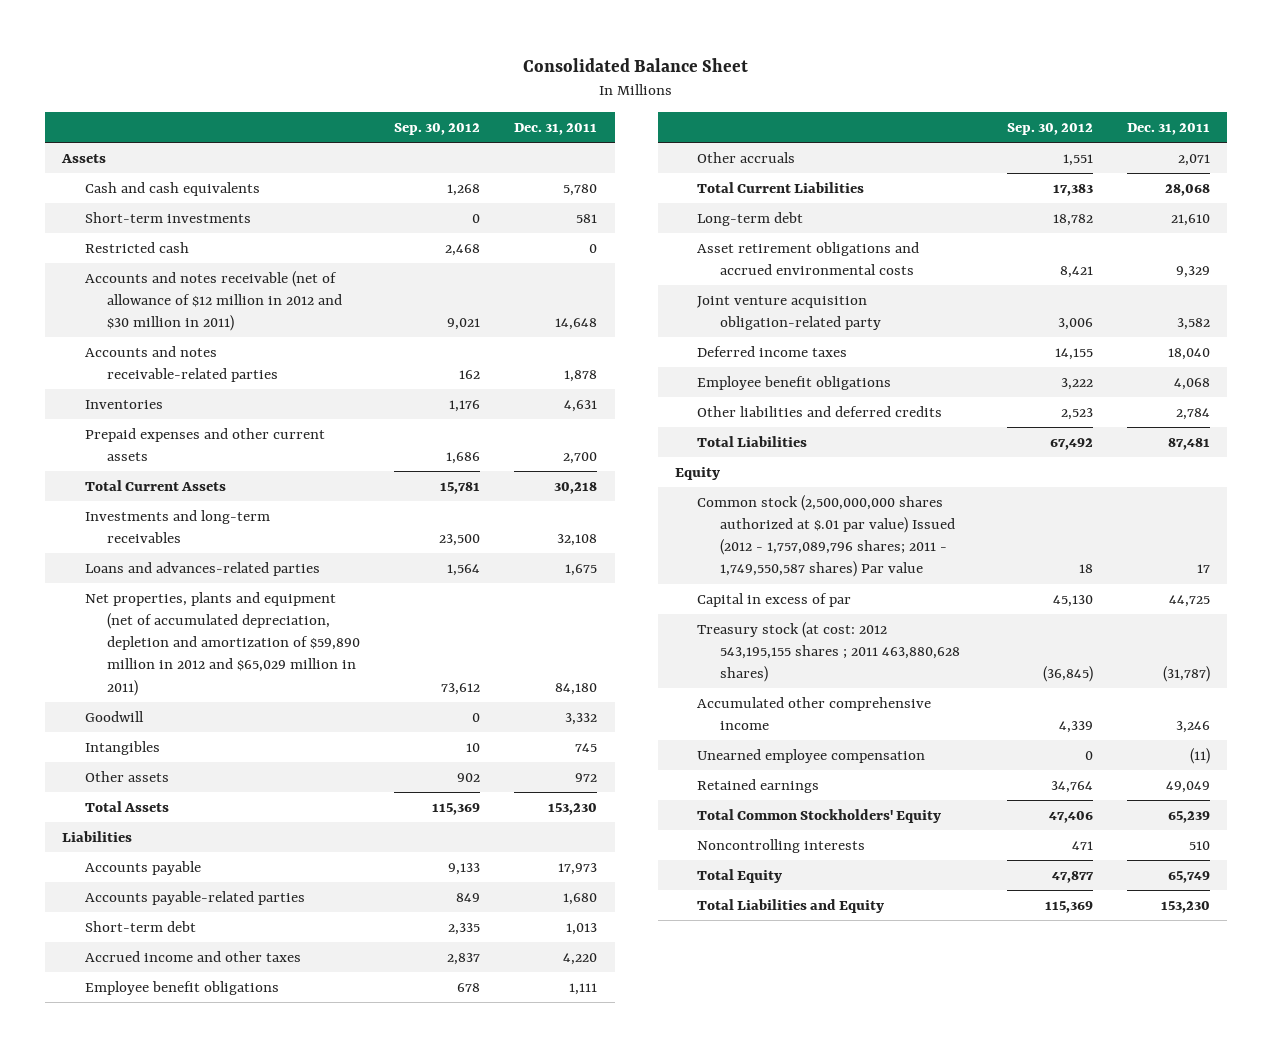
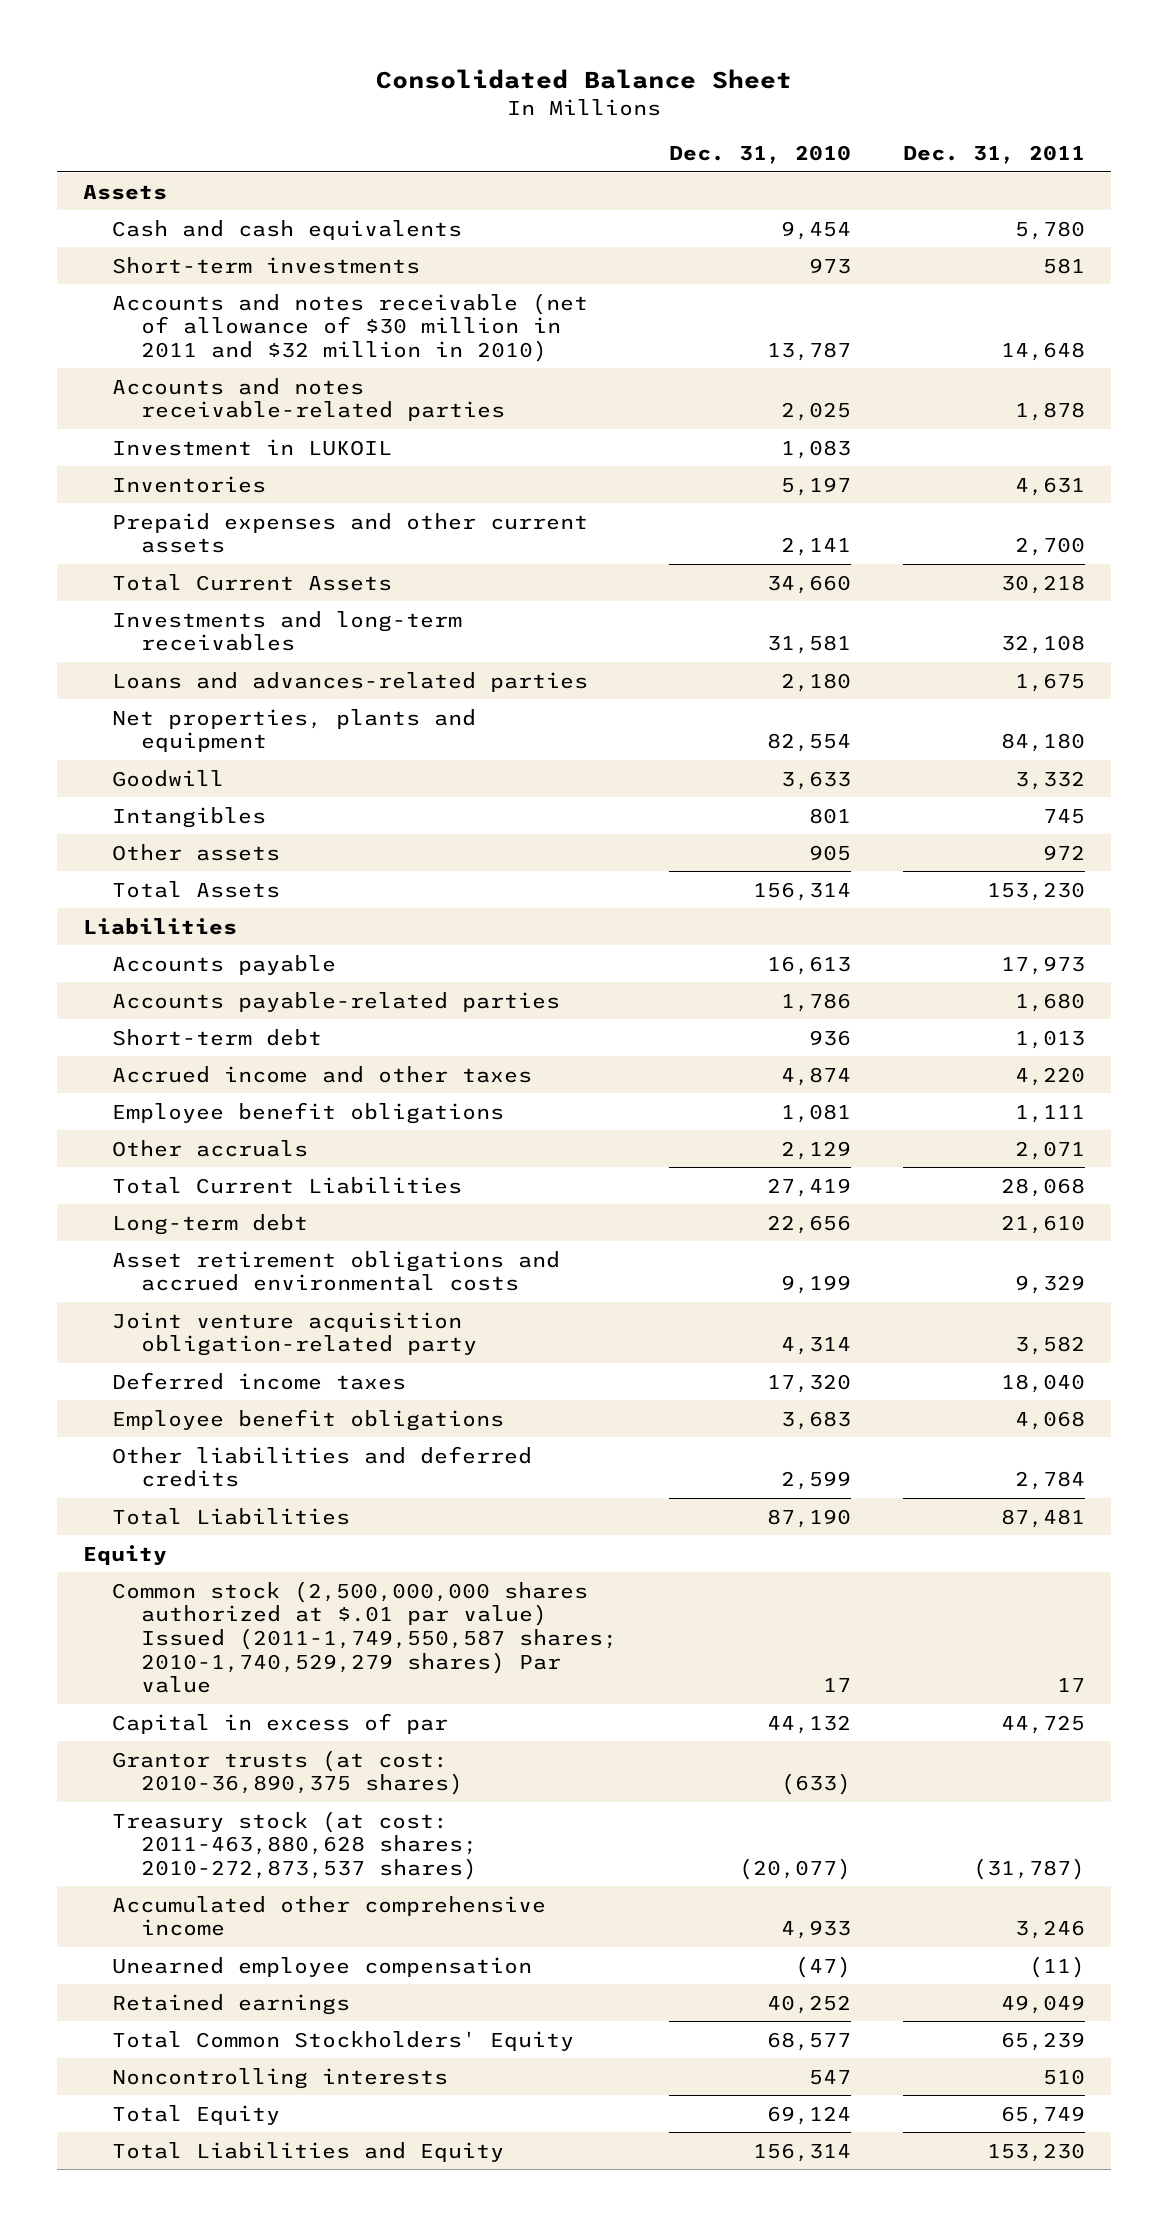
[394,123,481,136] Sep. 30, 2012 -> none
none -> [668,145,851,165] Dec. 31, 2010
[84,241,189,253] Restricted cash -> none
[84,270,343,332] Accounts and notes receivable (net of allowance of $12 million in 2012 and $30 million in 2011) -> [111,292,588,362] Accounts and notes receivable (net of allowance of $30 million in 2011 and $32 million in 2010)
none -> [111,438,392,456] Investment in LUKOIL
[84,591,361,696] Net properties, plants and equipment (net of accumulated depreciation, depletion and amortization of $59,890 million in 2012 and $65,029 million in 2011) -> [111,708,476,753] Net properties, plants and equipment
[697,494,955,578] Common stock (2,500,000,000 shares authorized at $.01 par value) Issued (2012 - 1,757,089,796 shares; 2011 - 1,749,550,587 shares) Par value -> [111,1580,618,1694] Common stock (2,500,000,000 shares authorized at $.01 par value) Issued (2011-1,749,550,587 shares; 2010-1,740,529,279 shares) Par value
none -> [111,1749,464,1796] Grantor trusts (at cost: 2010-36,890,375 shares)
[697,621,960,683] Treasury stock (at cost: 2012 543,195,155 shares ; 2011 463,880,628 shares) -> [111,1810,478,1880] Treasury stock (at cost: 2011-463,880,628 shares; 2010-272,873,537 shares)

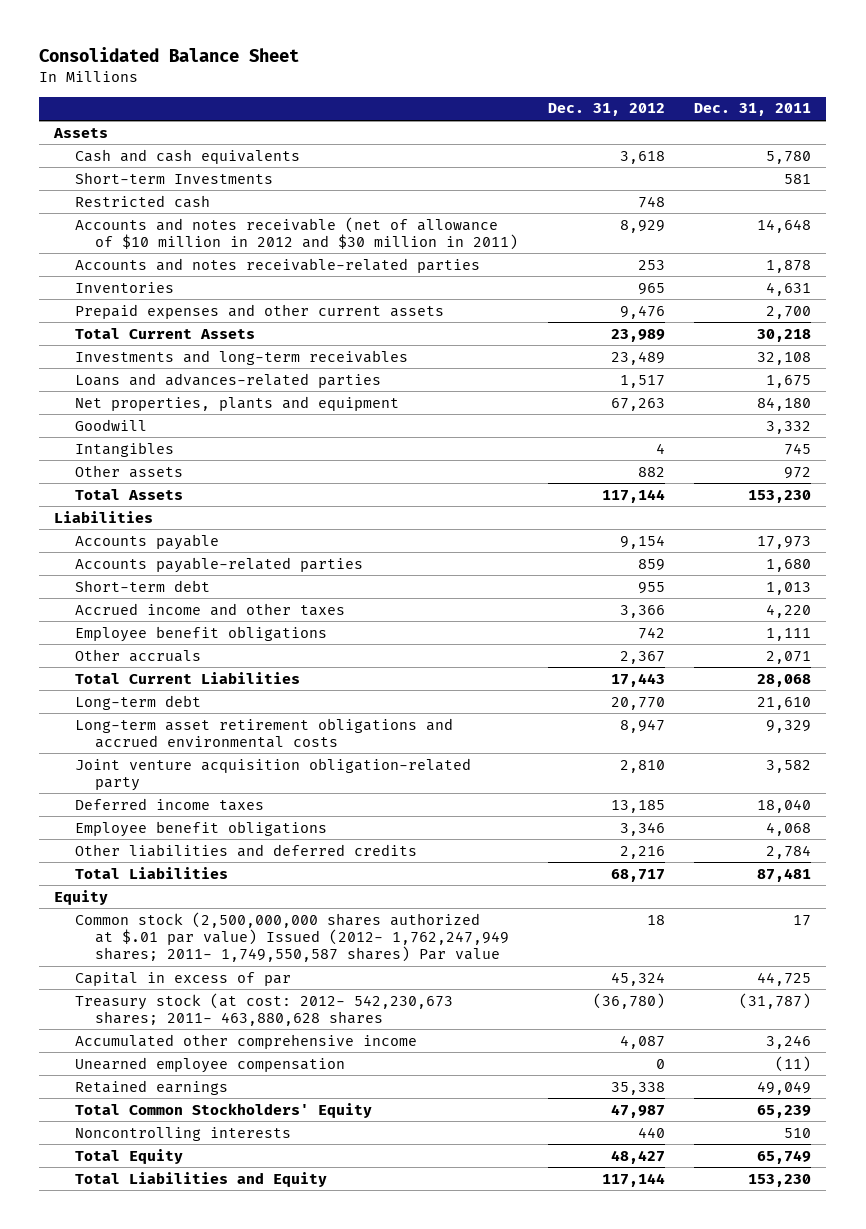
[668,145,851,165] Dec. 31, 2010 -> none
none -> [547,103,665,117] Dec. 31, 2012
[111,256,420,274] Short-term investments -> [74,171,273,184] Short-term Investments
none -> [74,194,210,208] Restricted cash
[111,292,588,362] Accounts and notes receivable (net of allowance of $30 million in 2011 and $32 million in 2010) -> [74,216,518,250] Accounts and notes receivable (net of allowance of $10 million in 2012 and $30 million in 2011)
[111,438,392,456] Investment in LUKOIL -> none
[111,1250,560,1292] Asset retirement obligations and accrued environmental costs -> [74,717,453,748] Long-term asset retirement obligations and accrued environmental costs
[111,1580,618,1694] Common stock (2,500,000,000 shares authorized at $.01 par value) Issued (2011-1,749,550,587 shares; 2010-1,740,529,279 shares) Par value -> [74,911,509,963] Common stock (2,500,000,000 shares authorized at $.01 par value) Issued (2012- 1,762,247,949 shares; 2011- 1,749,550,587 shares) Par value
[111,1749,464,1796] Grantor trusts (at cost: 2010-36,890,375 shares) -> none
[111,1810,478,1880] Treasury stock (at cost: 2011-463,880,628 shares; 2010-272,873,537 shares) -> [74,992,453,1026] Treasury stock (at cost: 2012- 542,230,673 shares; 2011- 463,880,628 shares

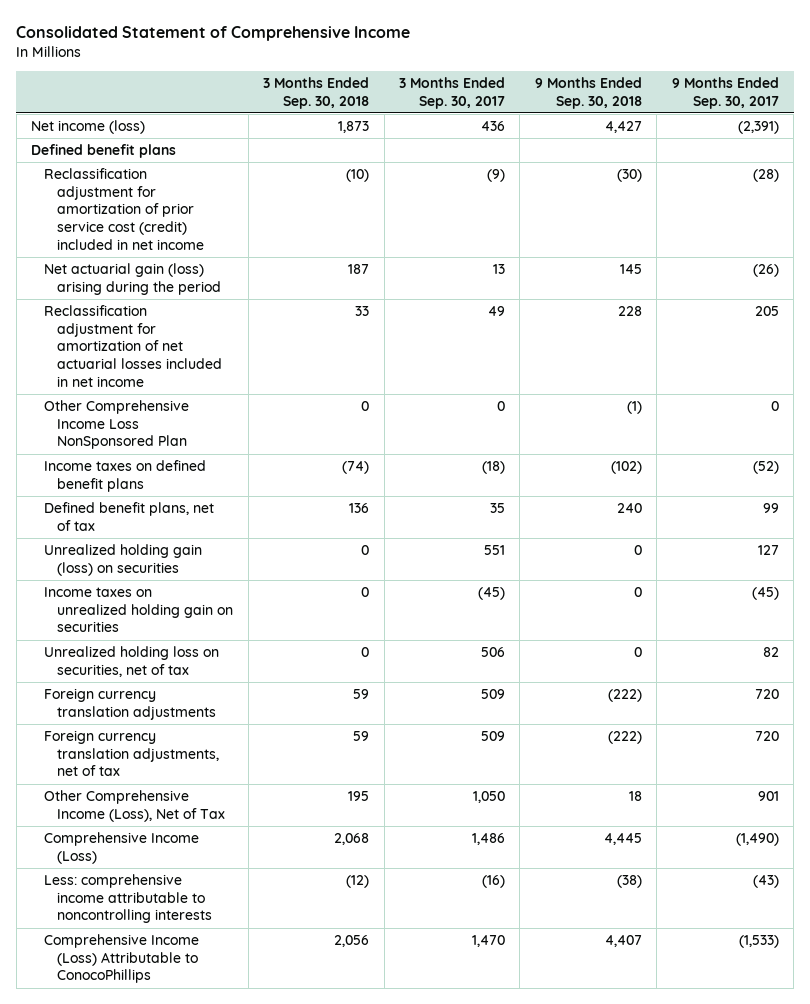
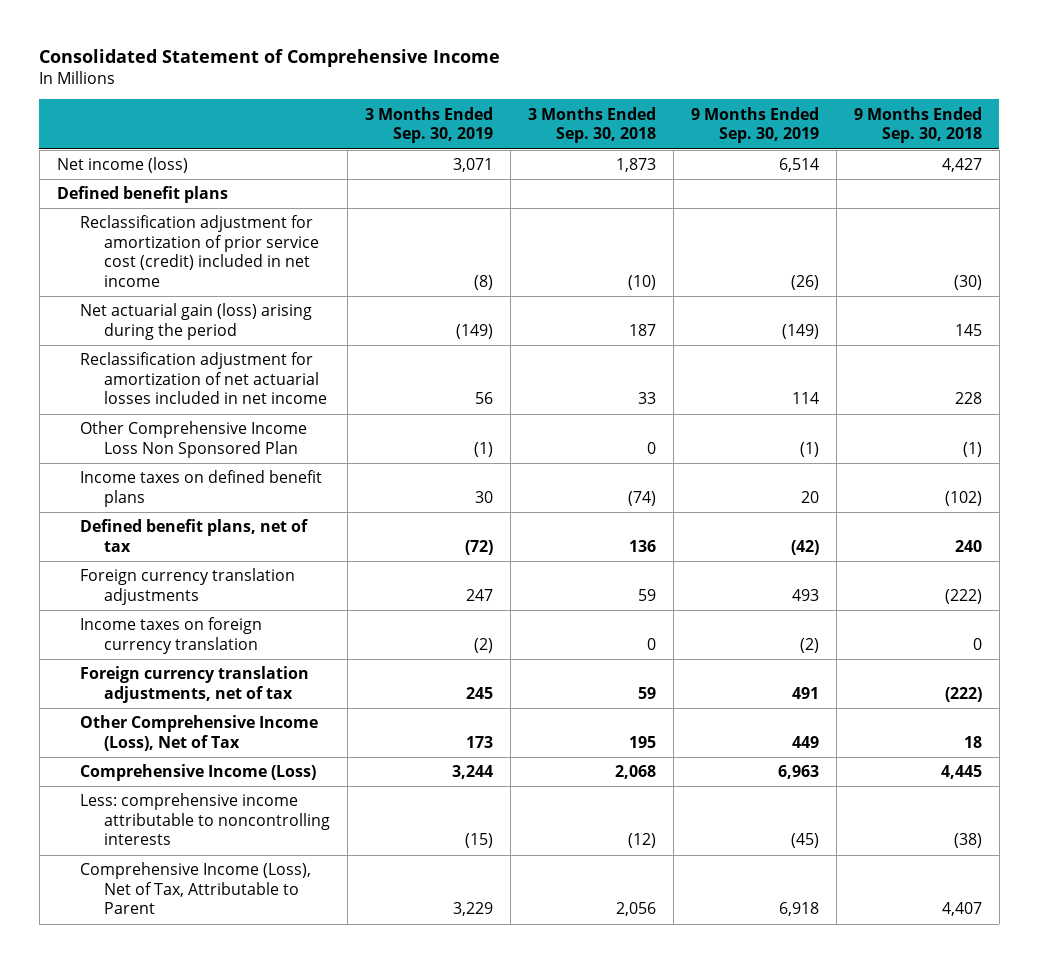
[398,77,505,109] 3 Months Ended Sep. 30, 2017 -> none
[671,77,779,109] 9 Months Ended Sep. 30, 2017 -> none
none -> [364,106,493,144] 3 Months Ended Sep. 30, 2019
none -> [690,106,819,144] 9 Months Ended Sep. 30, 2019
[44,400,190,450] Other Comprehensive Income Loss NonSponsored Plan -> [80,421,308,458] Other Comprehensive Income Loss Non Sponsored Plan
[44,544,203,576] Unrealized holding gain (loss) on securities -> none
[44,587,234,633] Income taxes on unrealized holding gain on securities -> none
[44,646,220,677] Unrealized holding loss on securities, net of tax -> none
none -> [80,617,263,654] Income taxes on foreign currency translation
[44,934,200,984] Comprehensive Income (Loss) Attributable to ConocoPhillips -> [80,862,312,915] Comprehensive Income (Loss), Net of Tax, Attributable to Parent

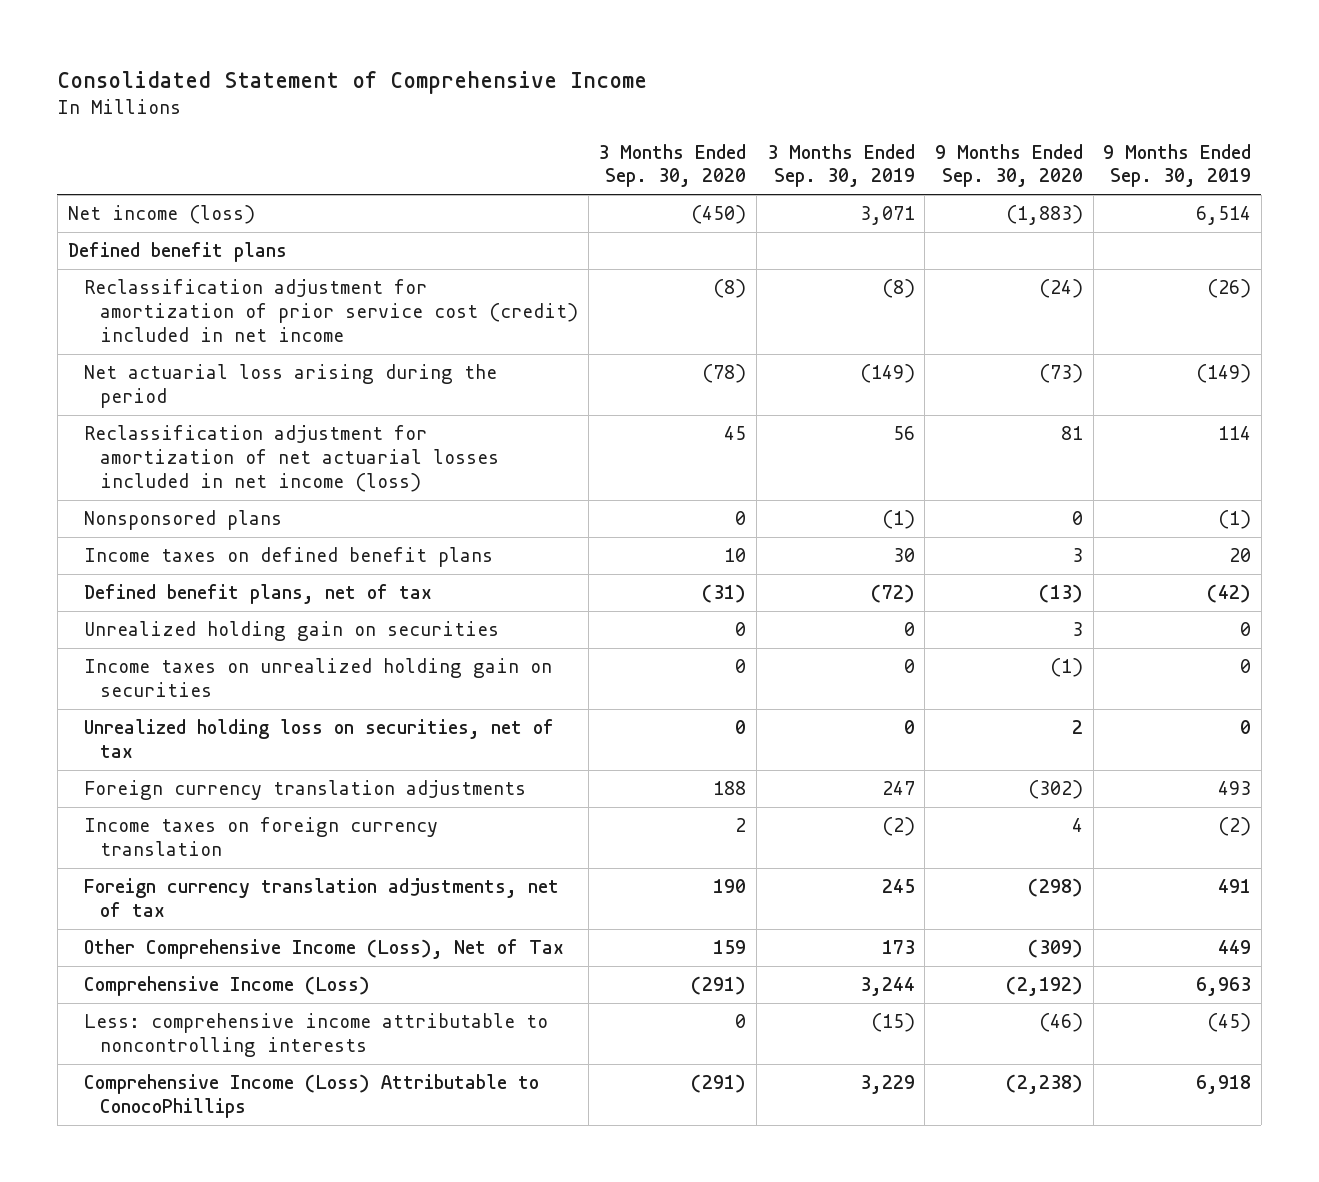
[527,106,656,144] 3 Months Ended Sep. 30, 2018 -> none
[853,106,982,144] 9 Months Ended Sep. 30, 2018 -> none
none -> [598,143,747,188] 3 Months Ended Sep. 30, 2020
none -> [934,143,1083,188] 9 Months Ended Sep. 30, 2020
[80,303,313,340] Net actuarial gain (loss) arising during the period -> [83,364,497,408] Net actuarial loss arising during the period
[80,352,327,405] Reclassification adjustment for amortization of net actuarial losses included in net income -> [83,425,500,492] Reclassification adjustment for amortization of net actuarial losses included in net income (loss)
[80,421,308,458] Other Comprehensive Income Loss Non Sponsored Plan -> [83,510,282,531] Nonsponsored plans
none -> [83,621,499,642] Unrealized holding gain on securities
none -> [83,658,552,697] Income taxes on unrealized holding gain on securities
none -> [83,719,554,758] Unrealized holding loss on securities, net of tax
[80,862,312,915] Comprehensive Income (Loss), Net of Tax, Attributable to Parent -> [83,1074,539,1118] Comprehensive Income (Loss) Attributable to ConocoPhillips

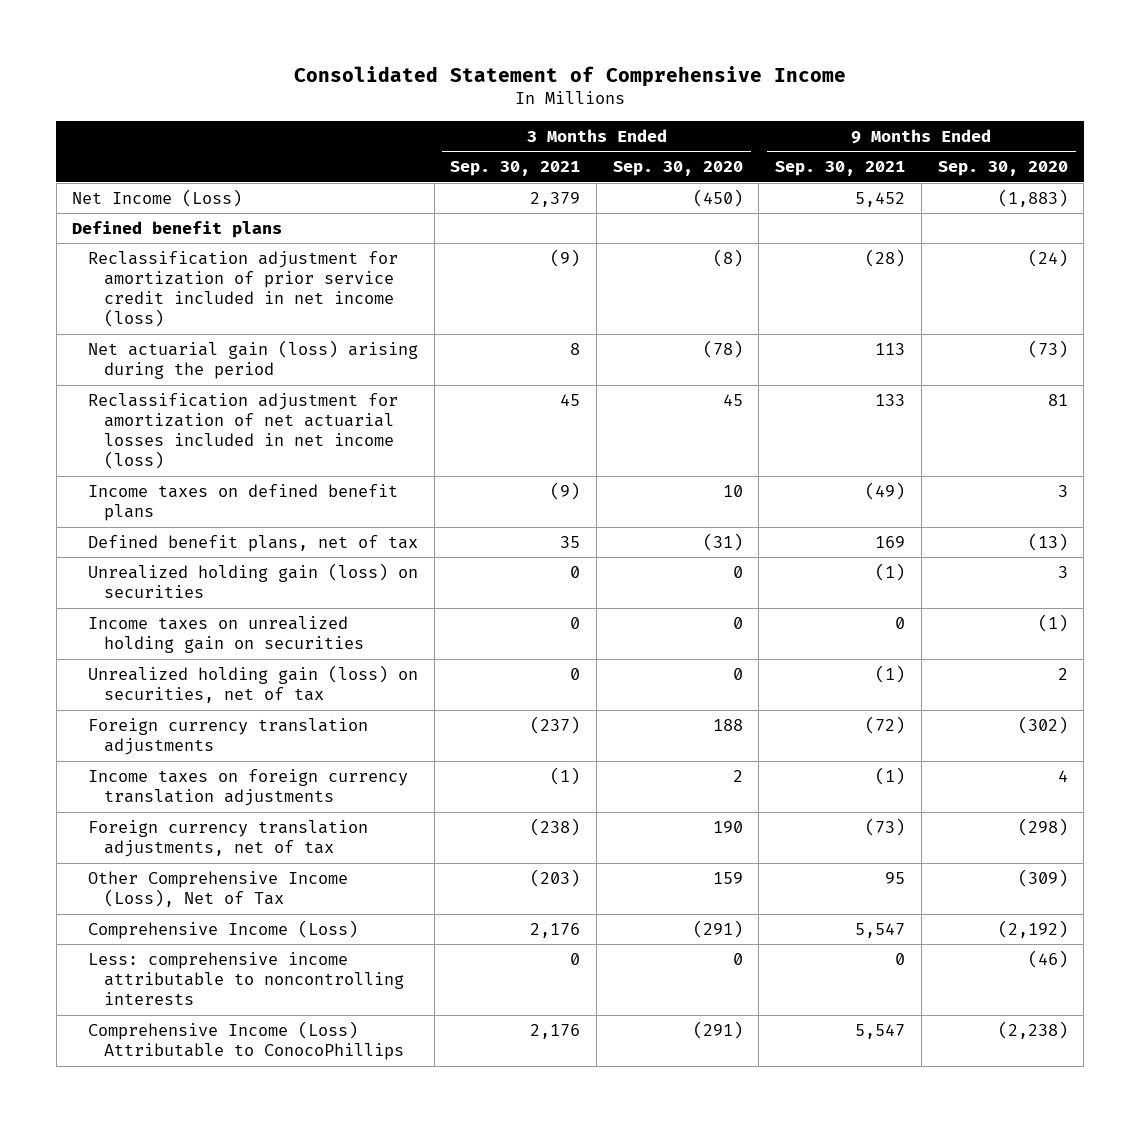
[766,143,915,188] 3 Months Ended Sep. 30, 2019 -> none
[1103,143,1252,188] 9 Months Ended Sep. 30, 2019 -> none
none -> [450,161,581,177] Sep. 30, 2021
none -> [775,161,906,177] Sep. 30, 2021
[67,205,255,225] Net income (loss) -> [72,189,243,208] Net Income (Loss)
[83,279,579,342] Reclassification adjustment for amortization of prior service cost (credit) included in net income -> [88,251,399,328] Reclassification adjustment for amortization of prior service credit included in net income (loss)
[83,364,497,408] Net actuarial loss arising during the period -> [88,340,419,380] Net actuarial gain (loss) arising during the period
[83,510,282,531] Nonsponsored plans -> none
[83,621,499,642] Unrealized holding gain on securities -> [88,563,419,599] Unrealized holding gain (loss) on securities
[83,719,554,758] Unrealized holding loss on securities, net of tax -> [88,665,419,704] Unrealized holding gain (loss) on securities, net of tax
[83,817,438,856] Income taxes on foreign currency translation -> [88,769,409,807] Income taxes on foreign currency translation adjustments

